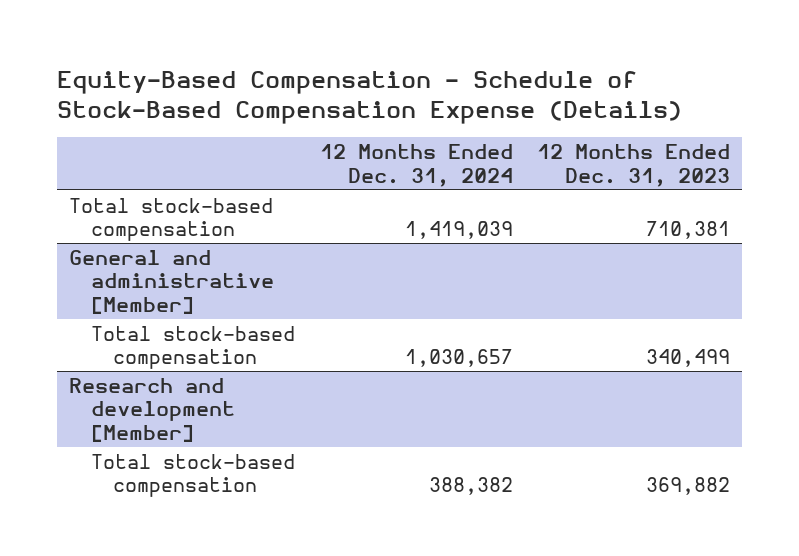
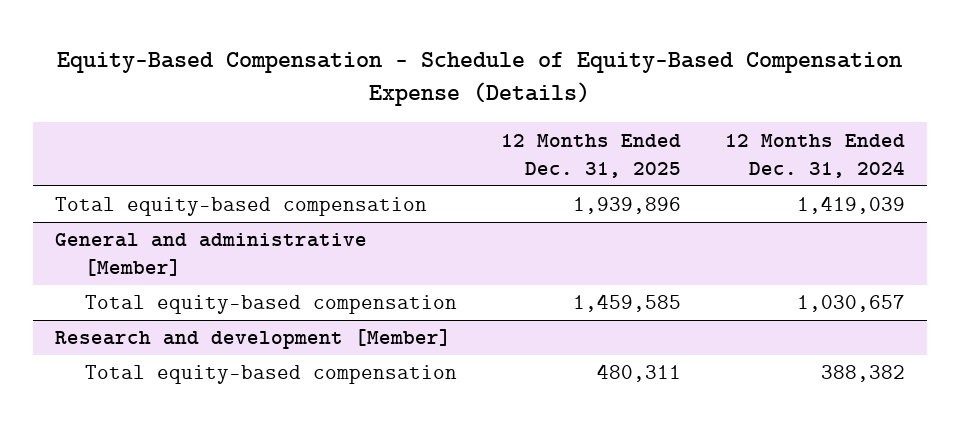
[57,70,683,124] Equity-Based Compensation - Schedule of Stock-Based Compensation Expense (Details) -> [56,51,902,107] Equity-Based Compensation - Schedule of Equity-Based Compensation Expense (Details)
[536,144,730,187] 12 Months Ended Dec. 31, 2023 -> none
none -> [500,133,681,178] 12 Months Ended Dec. 31, 2025
[69,197,274,242] Total stock-based compensation -> [54,197,427,217] Total equity-based compensation
[91,325,296,370] Total stock-based compensation -> [84,295,457,315] Total equity-based compensation
[91,453,296,498] Total stock-based compensation -> [84,365,457,385] Total equity-based compensation

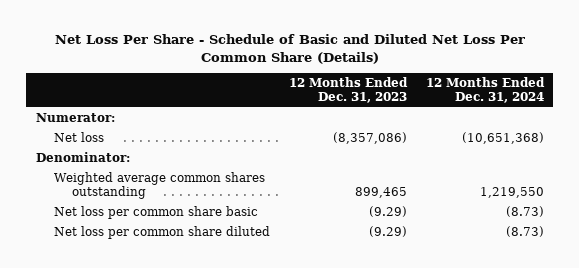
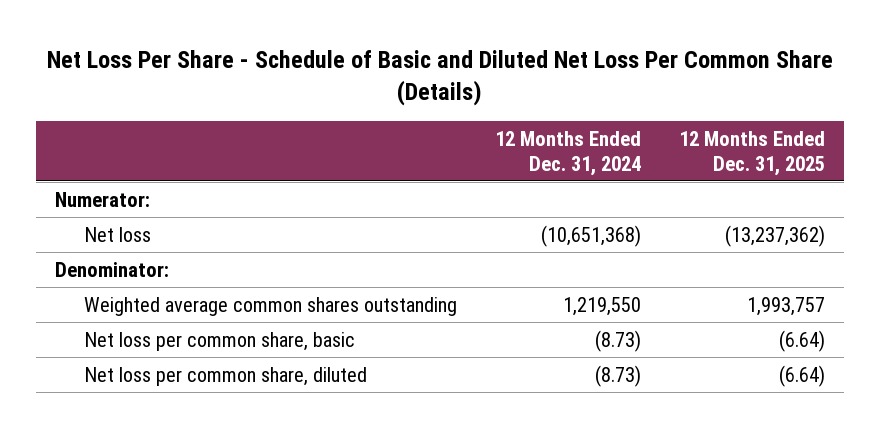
[288,77,408,103] 12 Months Ended Dec. 31, 2023 -> none
none -> [679,130,826,176] 12 Months Ended Dec. 31, 2025
[53,206,258,220] Net loss per common share basic -> [84,331,356,351] Net loss per common share, basic
[53,226,270,240] Net loss per common share diluted -> [84,366,368,386] Net loss per common share, diluted

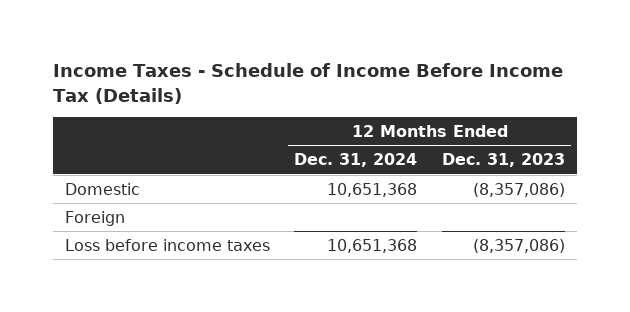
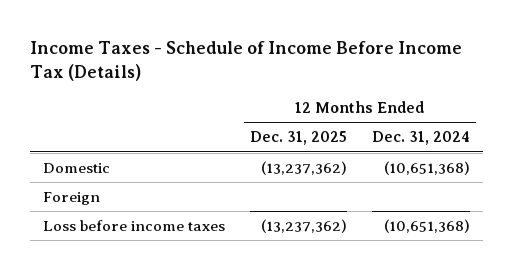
[441,153,565,168] Dec. 31, 2023 -> none
none -> [250,131,348,146] Dec. 31, 2025
[327,182,418,197] 10,651,368 -> [384,160,471,175] (10,651,368)
[327,238,418,253] 10,651,368 -> [384,218,471,233] (10,651,368)

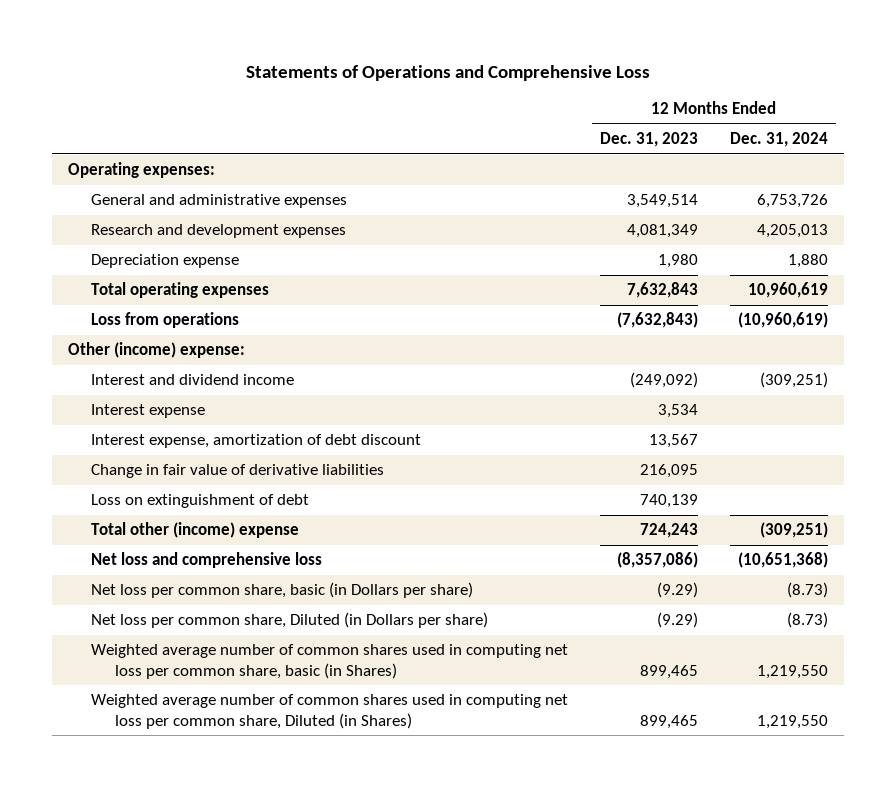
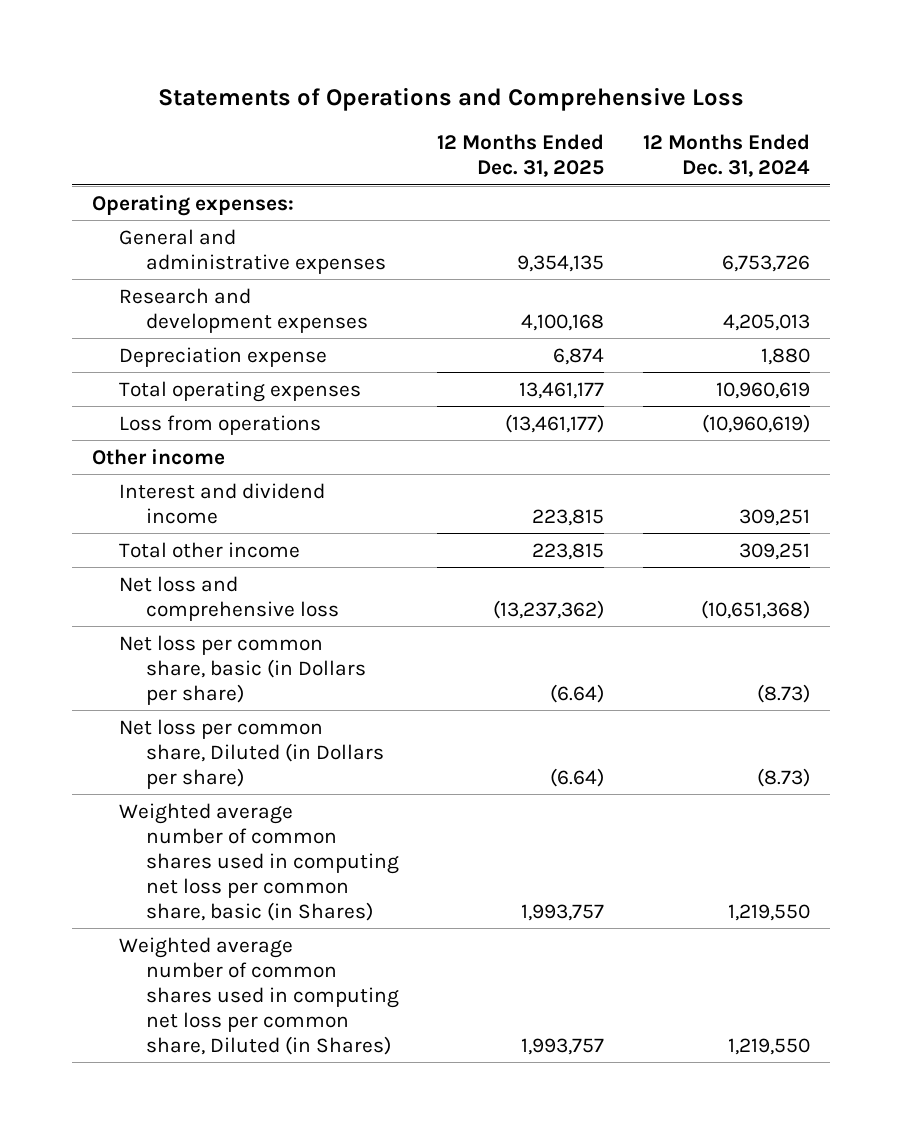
[600,132,699,148] Dec. 31, 2023 -> none
none -> [437,134,605,178] 12 Months Ended Dec. 31, 2025
[91,404,206,419] Interest expense -> none
[91,434,422,449] Interest expense, amortization of debt discount -> none
[91,464,385,479] Change in fair value of derivative liabilities -> none
[91,494,310,509] Loss on extinguishment of debt -> none
[67,342,245,359] Other (income) expense: -> [91,448,225,465] Other income
[759,372,828,389] (309,251) -> [739,508,811,526] 309,251
[91,522,300,539] Total other (income) expense -> [118,541,300,558] Total other income
[759,522,828,539] (309,251) -> [739,542,811,560] 309,251

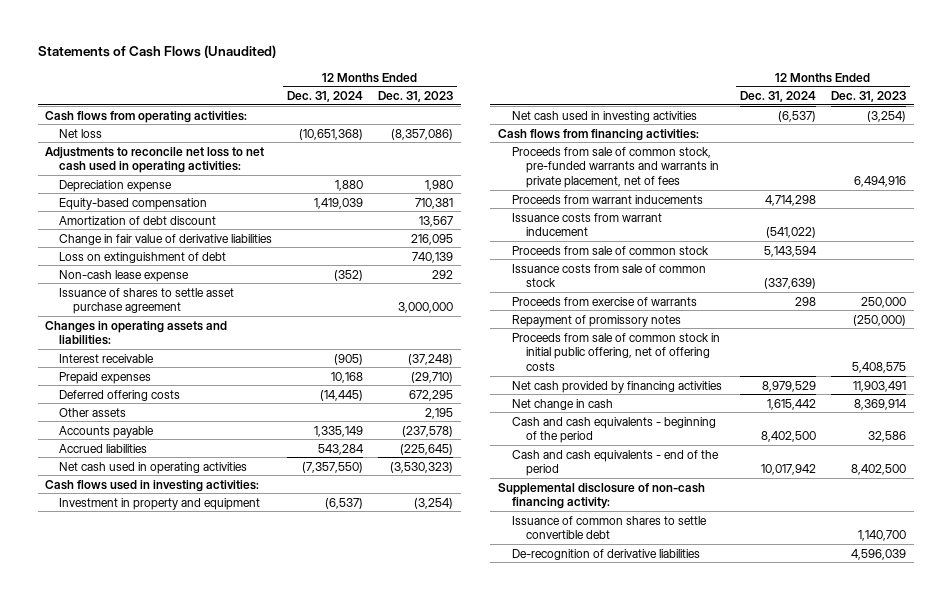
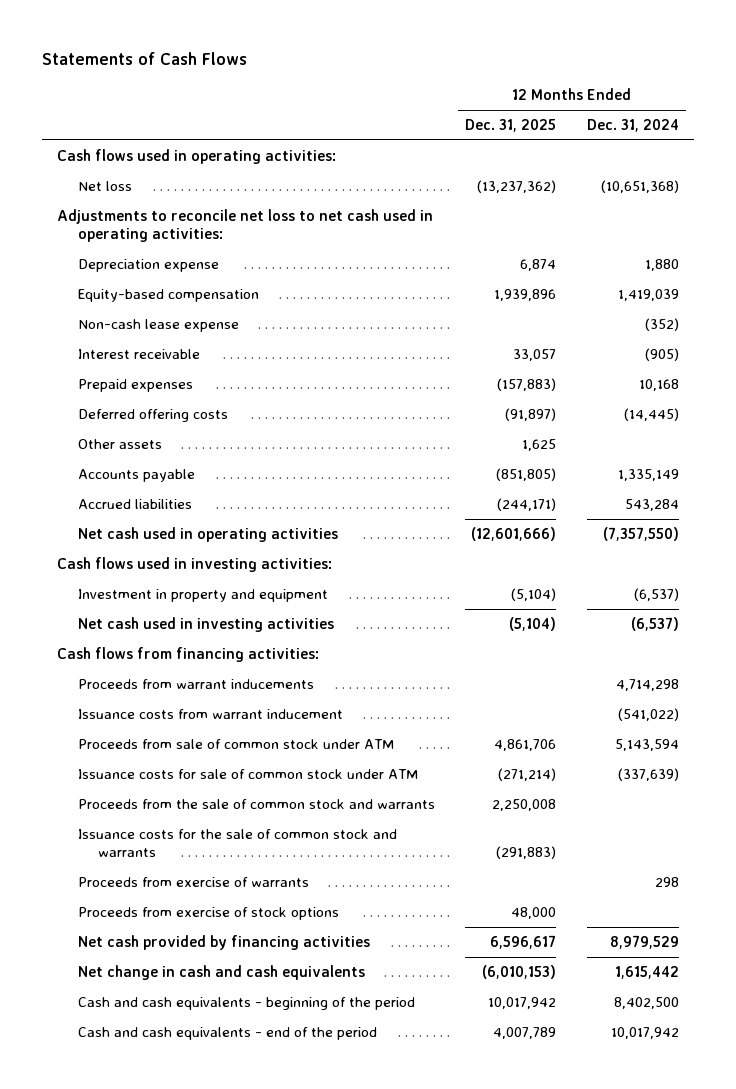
[37,45,276,59] Statements of Cash Flows (Unaudited) -> [42,52,248,66] Statements of Cash Flows
[378,90,454,102] Dec. 31, 2023 -> none
none -> [465,119,557,133] Dec. 31, 2025
[45,110,248,123] Cash flows from operating activities: -> [57,148,337,164] Cash flows used in operating activities:
[59,215,217,225] Amortization of debt discount -> none
[59,233,273,245] Change in fair value of derivative liabilities -> none
[59,251,227,263] Loss on extinguishment of debt -> none
[59,287,235,315] Issuance of shares to settle asset purchase agreement -> none
[45,320,228,346] Changes in operating assets and liabilities: -> none
[511,146,719,189] Proceeds from sale of common stock, pre-funded warrants and warrants in private placement, net of fees -> none
[511,245,709,255] Proceeds from sale of common stock -> [77,738,394,749] Proceeds from sale of common stock under ATM
[511,263,706,288] Issuance costs from sale of common stock -> [77,768,418,779] Issuance costs for sale of common stock under ATM
none -> [77,798,435,809] Proceeds from the sale of common stock and warrants
none -> [77,828,397,858] Issuance costs for the sale of common stock and warrants
[511,314,681,327] Repayment of promissory notes -> none
[511,332,720,372] Proceeds from sale of common stock in initial public offering, net of offering costs -> none
none -> [77,906,339,920] Proceeds from exercise of stock options
[511,398,613,410] Net change in cash -> [77,964,365,980] Net change in cash and cash equivalents
[498,482,706,510] Supplemental disclosure of non-cash financing activity: -> none
[511,515,707,540] Issuance of common shares to settle convertible debt -> none
[511,548,700,560] De-recognition of derivative liabilities -> none

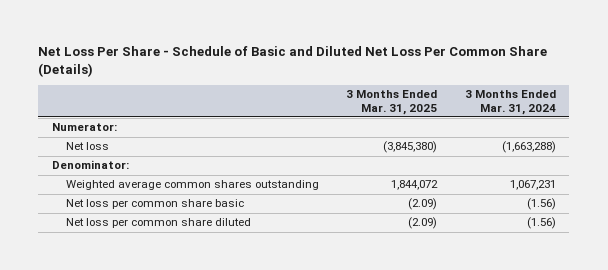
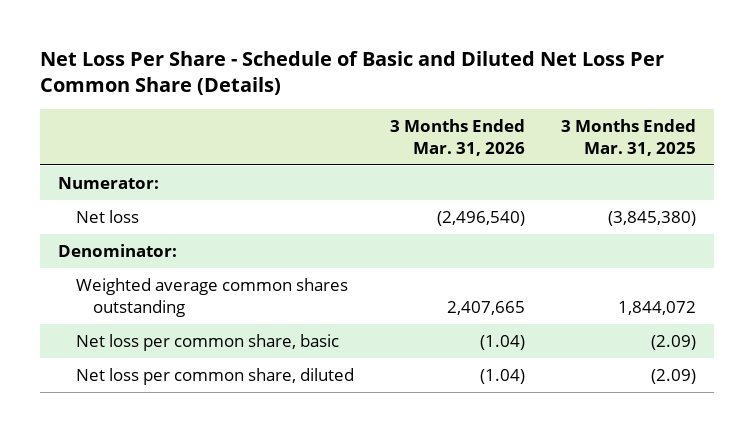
[464,90,556,115] 3 Months Ended Mar. 31, 2024 -> none
none -> [389,119,525,156] 3 Months Ended Mar. 31, 2026
[65,199,244,210] Net loss per common share basic -> [75,333,339,351] Net loss per common share, basic
[65,218,251,229] Net loss per common share diluted -> [75,367,354,385] Net loss per common share, diluted

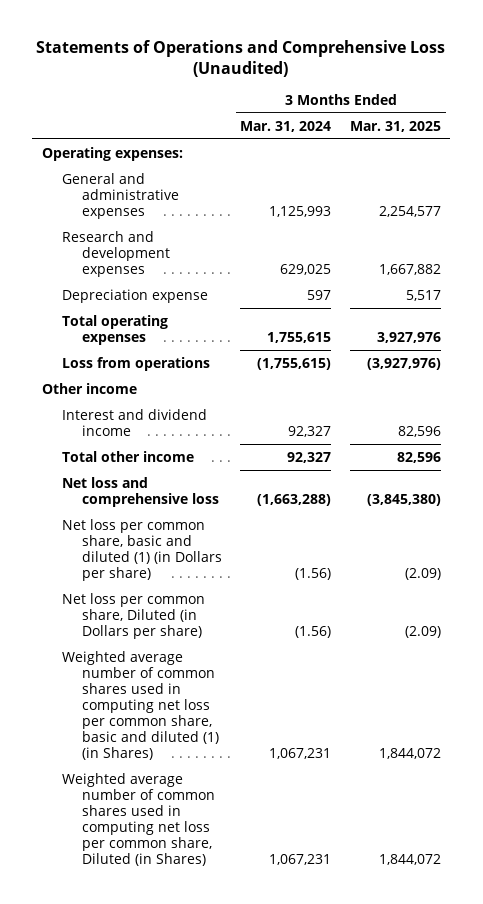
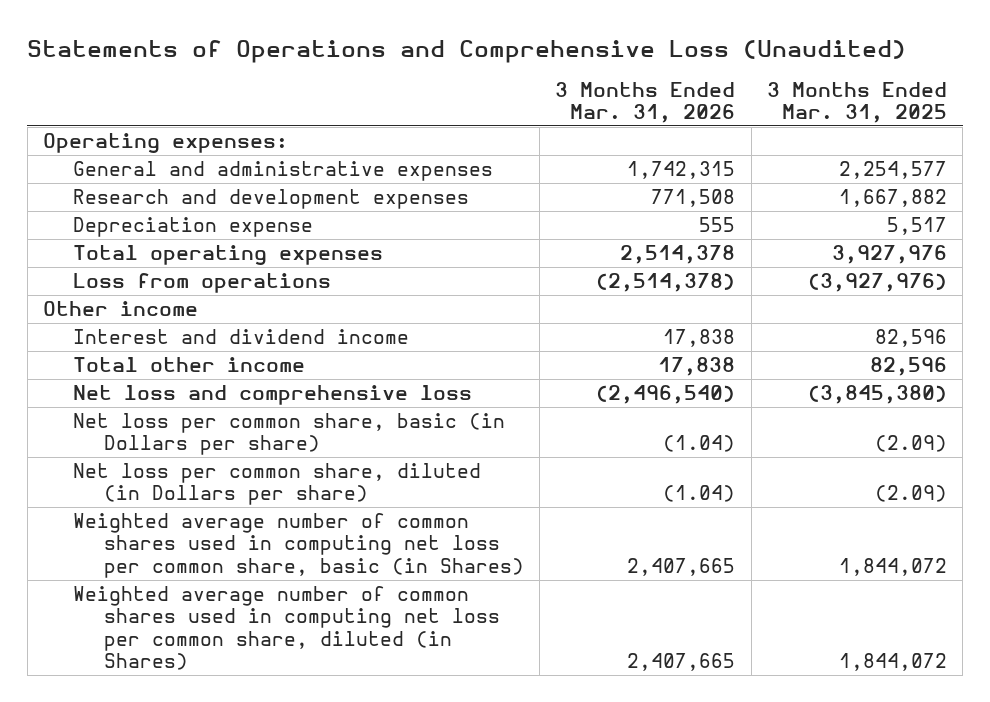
[240,120,332,132] Mar. 31, 2024 -> none
none -> [555,81,736,124] 3 Months Ended Mar. 31, 2026
[61,518,222,581] Net loss per common share, basic and diluted (1) (in Dollars per share) -> [73,413,506,456] Net loss per common share, basic (in Dollars per share)
[61,592,205,639] Net loss per common share, Diluted (in Dollars per share) -> [73,463,482,506] Net loss per common share, diluted (in Dollars per share)
[61,650,219,760] Weighted average number of common shares used in computing net loss per common share, basic and diluted (1) (in Shares) -> [73,513,524,578] Weighted average number of common shares used in computing net loss per common share, basic (in Shares)
[61,772,215,866] Weighted average number of common shares used in computing net loss per common share, Diluted (in Shares) -> [73,586,500,670] Weighted average number of common shares used in computing net loss per common share, diluted (in Shares)

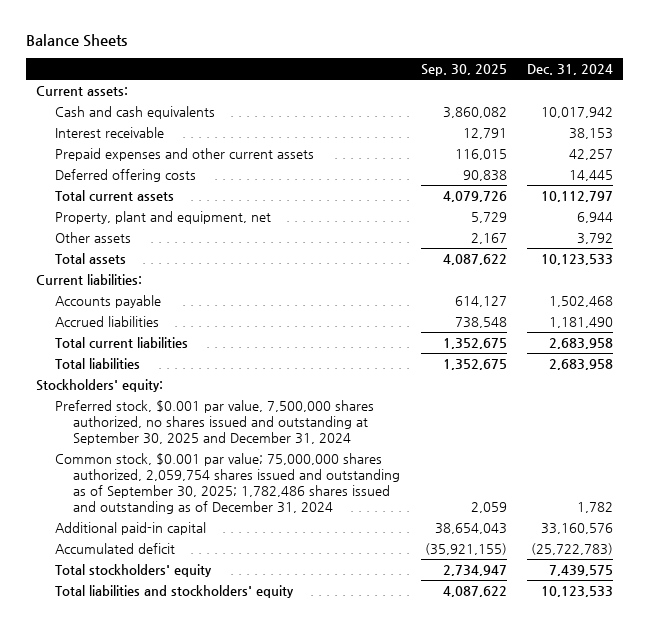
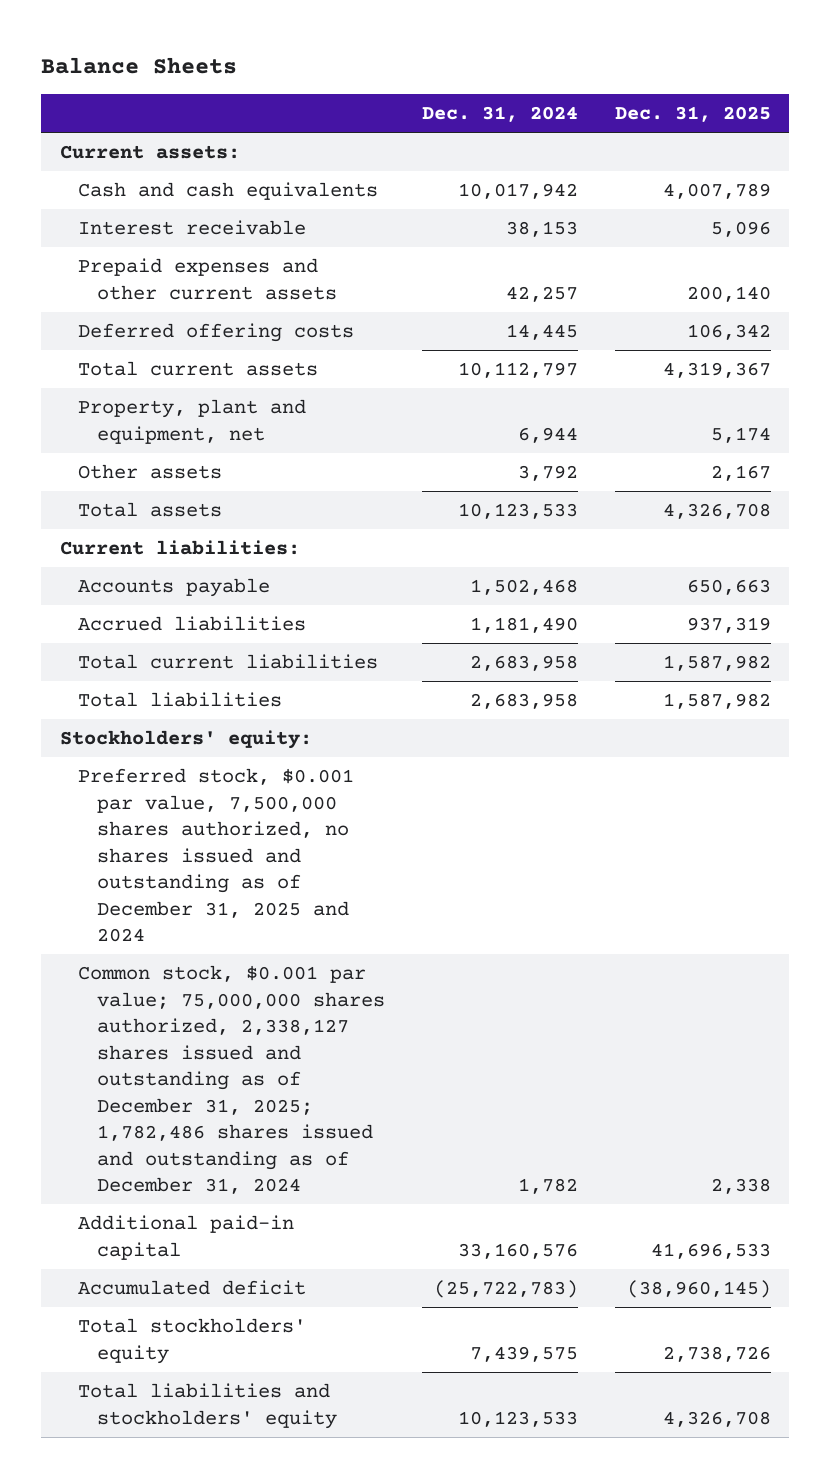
[420,64,507,77] Sep. 30, 2025 -> none
none -> [614,106,771,123] Dec. 31, 2025
[54,400,374,446] Preferred stock, $0.001 par value, 7,500,000 shares authorized, no shares issued and outstanding at September 30, 2025 and December 31, 2024 -> [78,768,355,943] Preferred stock, $0.001 par value, 7,500,000 shares authorized, no shares issued and outstanding as of December 31, 2025 and 2024
[54,453,401,515] Common stock, $0.001 par value; 75,000,000 shares authorized, 2,059,754 shares issued and outstanding as of September 30, 2025; 1,782,486 shares issued and outstanding as of December 31, 2024 -> [78,965,385,1195] Common stock, $0.001 par value; 75,000,000 shares authorized, 2,338,127 shares issued and outstanding as of December 31, 2025; 1,782,486 shares issued and outstanding as of December 31, 2024

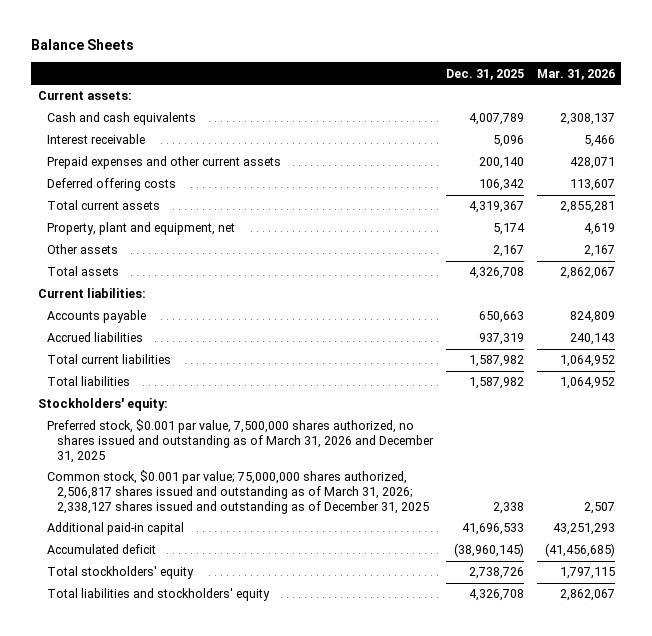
[421,106,578,123] Dec. 31, 2024 -> none
none -> [536,68,615,80] Mar. 31, 2026
[78,768,355,943] Preferred stock, $0.001 par value, 7,500,000 shares authorized, no shares issued and outstanding as of December 31, 2025 and 2024 -> [47,419,434,463] Preferred stock, $0.001 par value, 7,500,000 shares authorized, no shares issued and outstanding as of March 31, 2026 and December 31, 2025
[78,965,385,1195] Common stock, $0.001 par value; 75,000,000 shares authorized, 2,338,127 shares issued and outstanding as of December 31, 2025; 1,782,486 shares issued and outstanding as of December 31, 2024 -> [47,470,429,514] Common stock, $0.001 par value; 75,000,000 shares authorized, 2,506,817 shares issued and outstanding as of March 31, 2026; 2,338,127 shares issued and outstanding as of December 31, 2025

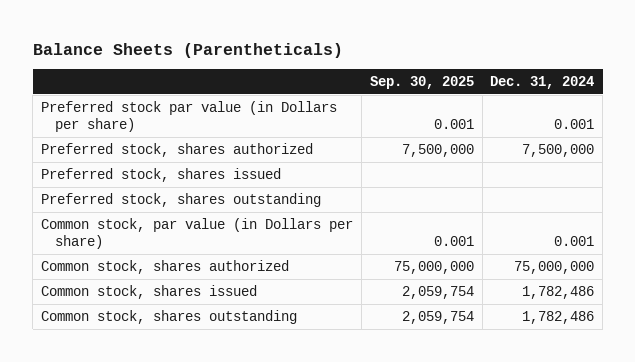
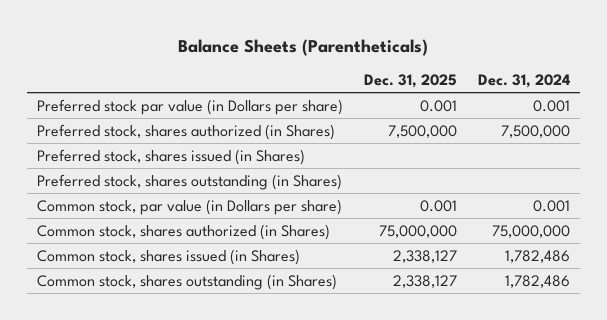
[369,76,474,90] Sep. 30, 2025 -> none
none -> [363,74,457,89] Dec. 31, 2025
[41,143,314,158] Preferred stock, shares authorized -> [37,123,336,140] Preferred stock, shares authorized (in Shares)
[41,168,282,183] Preferred stock, shares issued -> [37,148,306,165] Preferred stock, shares issued (in Shares)
[41,193,322,208] Preferred stock, shares outstanding -> [37,173,343,190] Preferred stock, shares outstanding (in Shares)
[41,260,290,275] Common stock, shares authorized -> [37,223,331,240] Common stock, shares authorized (in Shares)
[41,285,258,300] Common stock, shares issued -> [37,248,301,265] Common stock, shares issued (in Shares)
[41,310,298,325] Common stock, shares outstanding -> [37,273,338,290] Common stock, shares outstanding (in Shares)

